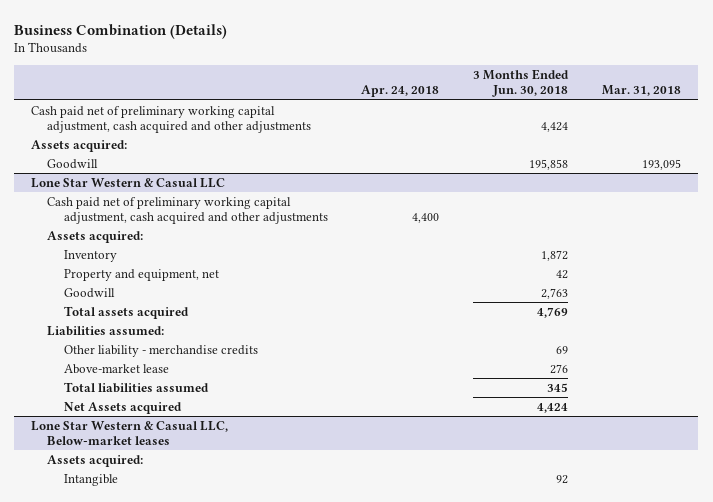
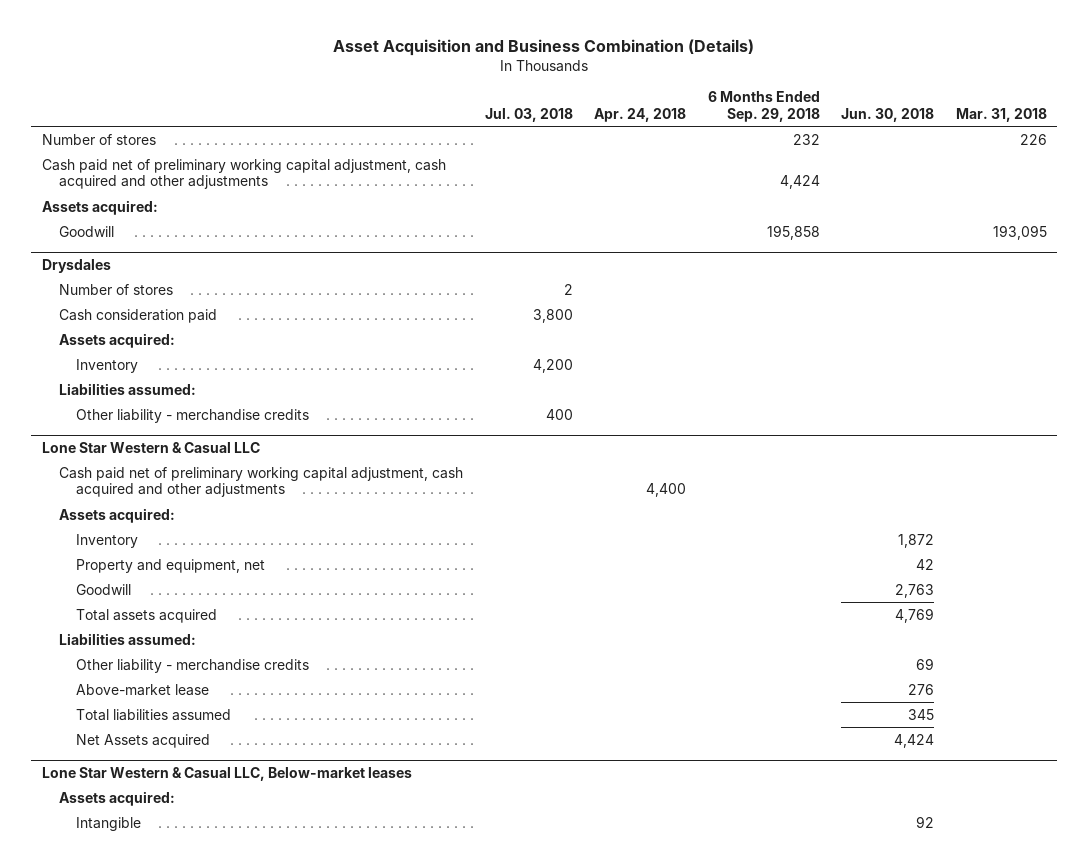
[14,23,228,39] Business Combination (Details) -> [333,39,755,57] Asset Acquisition and Business Combination (Details)
[473,69,570,98] 3 Months Ended Jun. 30, 2018 -> none
none -> [484,107,573,122] Jul. 03, 2018
none -> [707,91,820,122] 6 Months Ended Sep. 29, 2018
none -> [841,107,935,122] Jun. 30, 2018
none -> [41,133,156,145] Number of stores
none -> [41,258,111,273] Drysdales
none -> [59,283,174,295] Number of stores
none -> [59,308,218,323] Cash consideration paid
none -> [59,332,176,348] Assets acquired:
none -> [76,358,139,373] Inventory
none -> [59,382,197,395] Liabilities assumed:
none -> [76,408,310,423] Other liability - merchandise credits

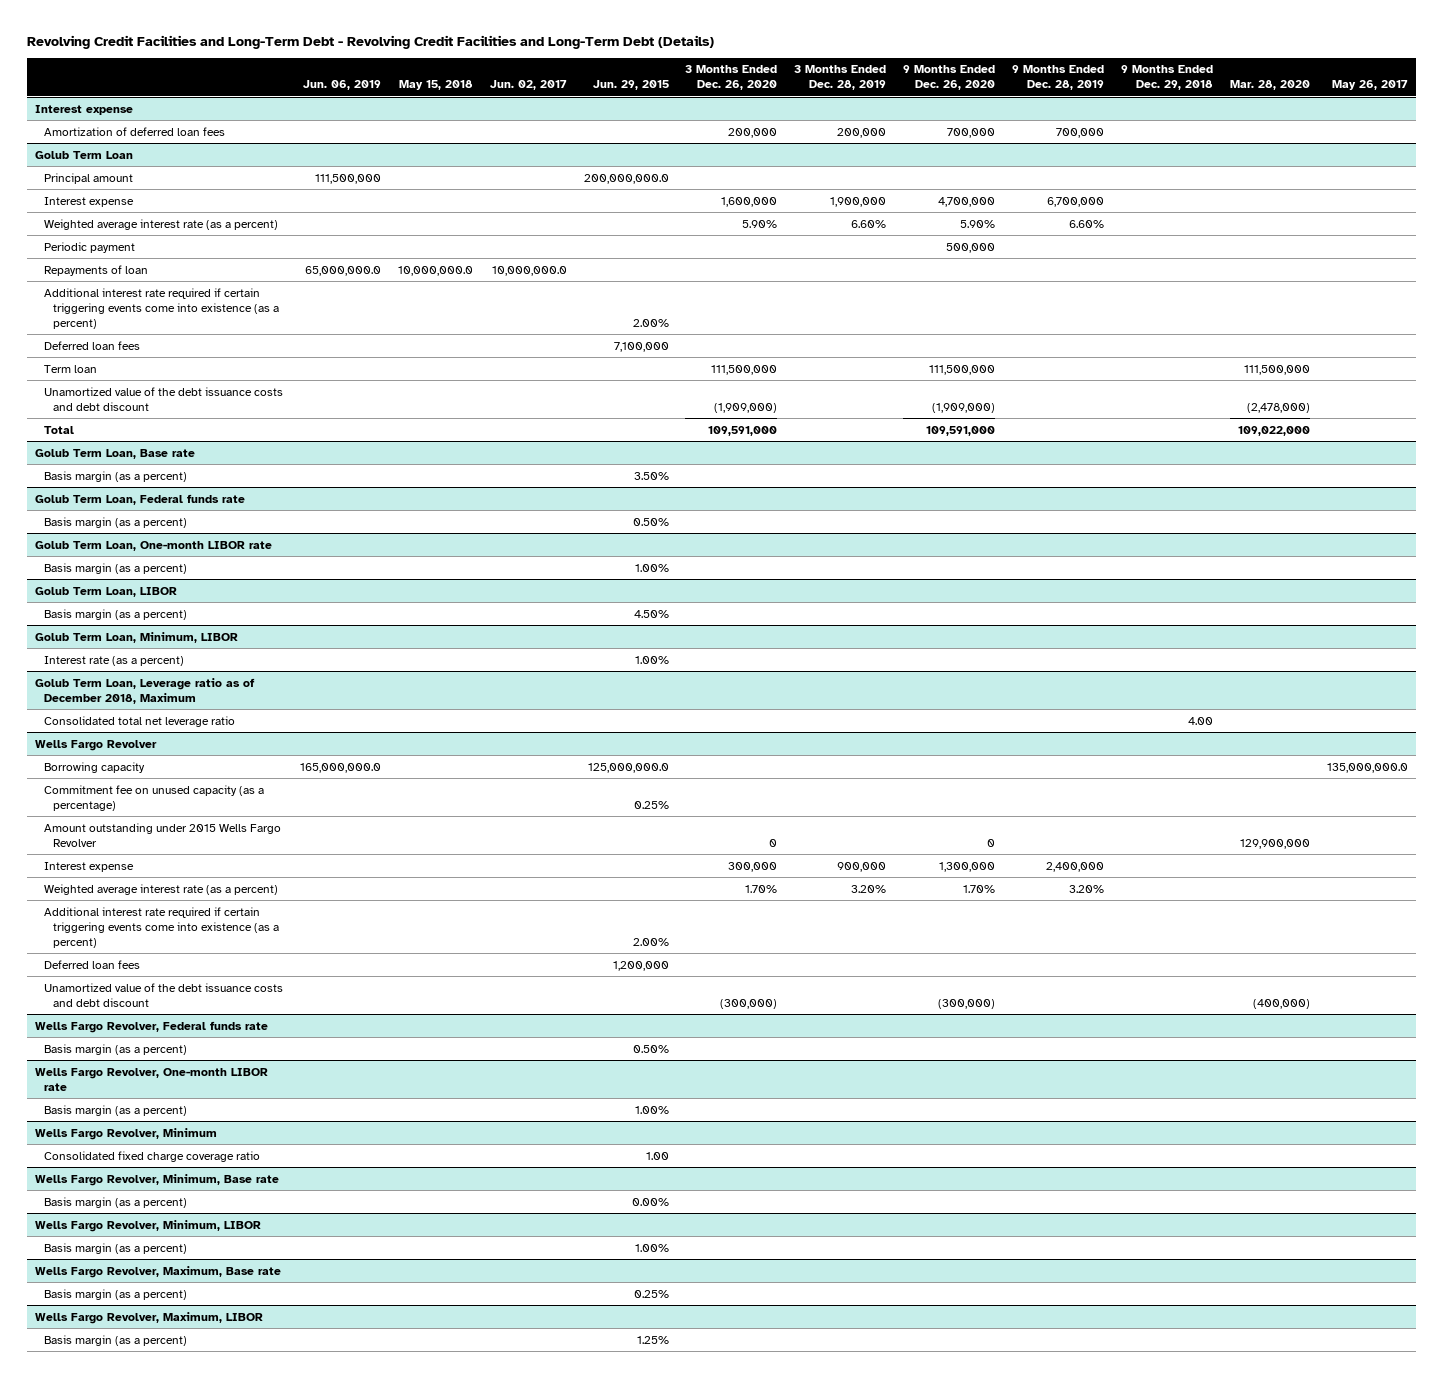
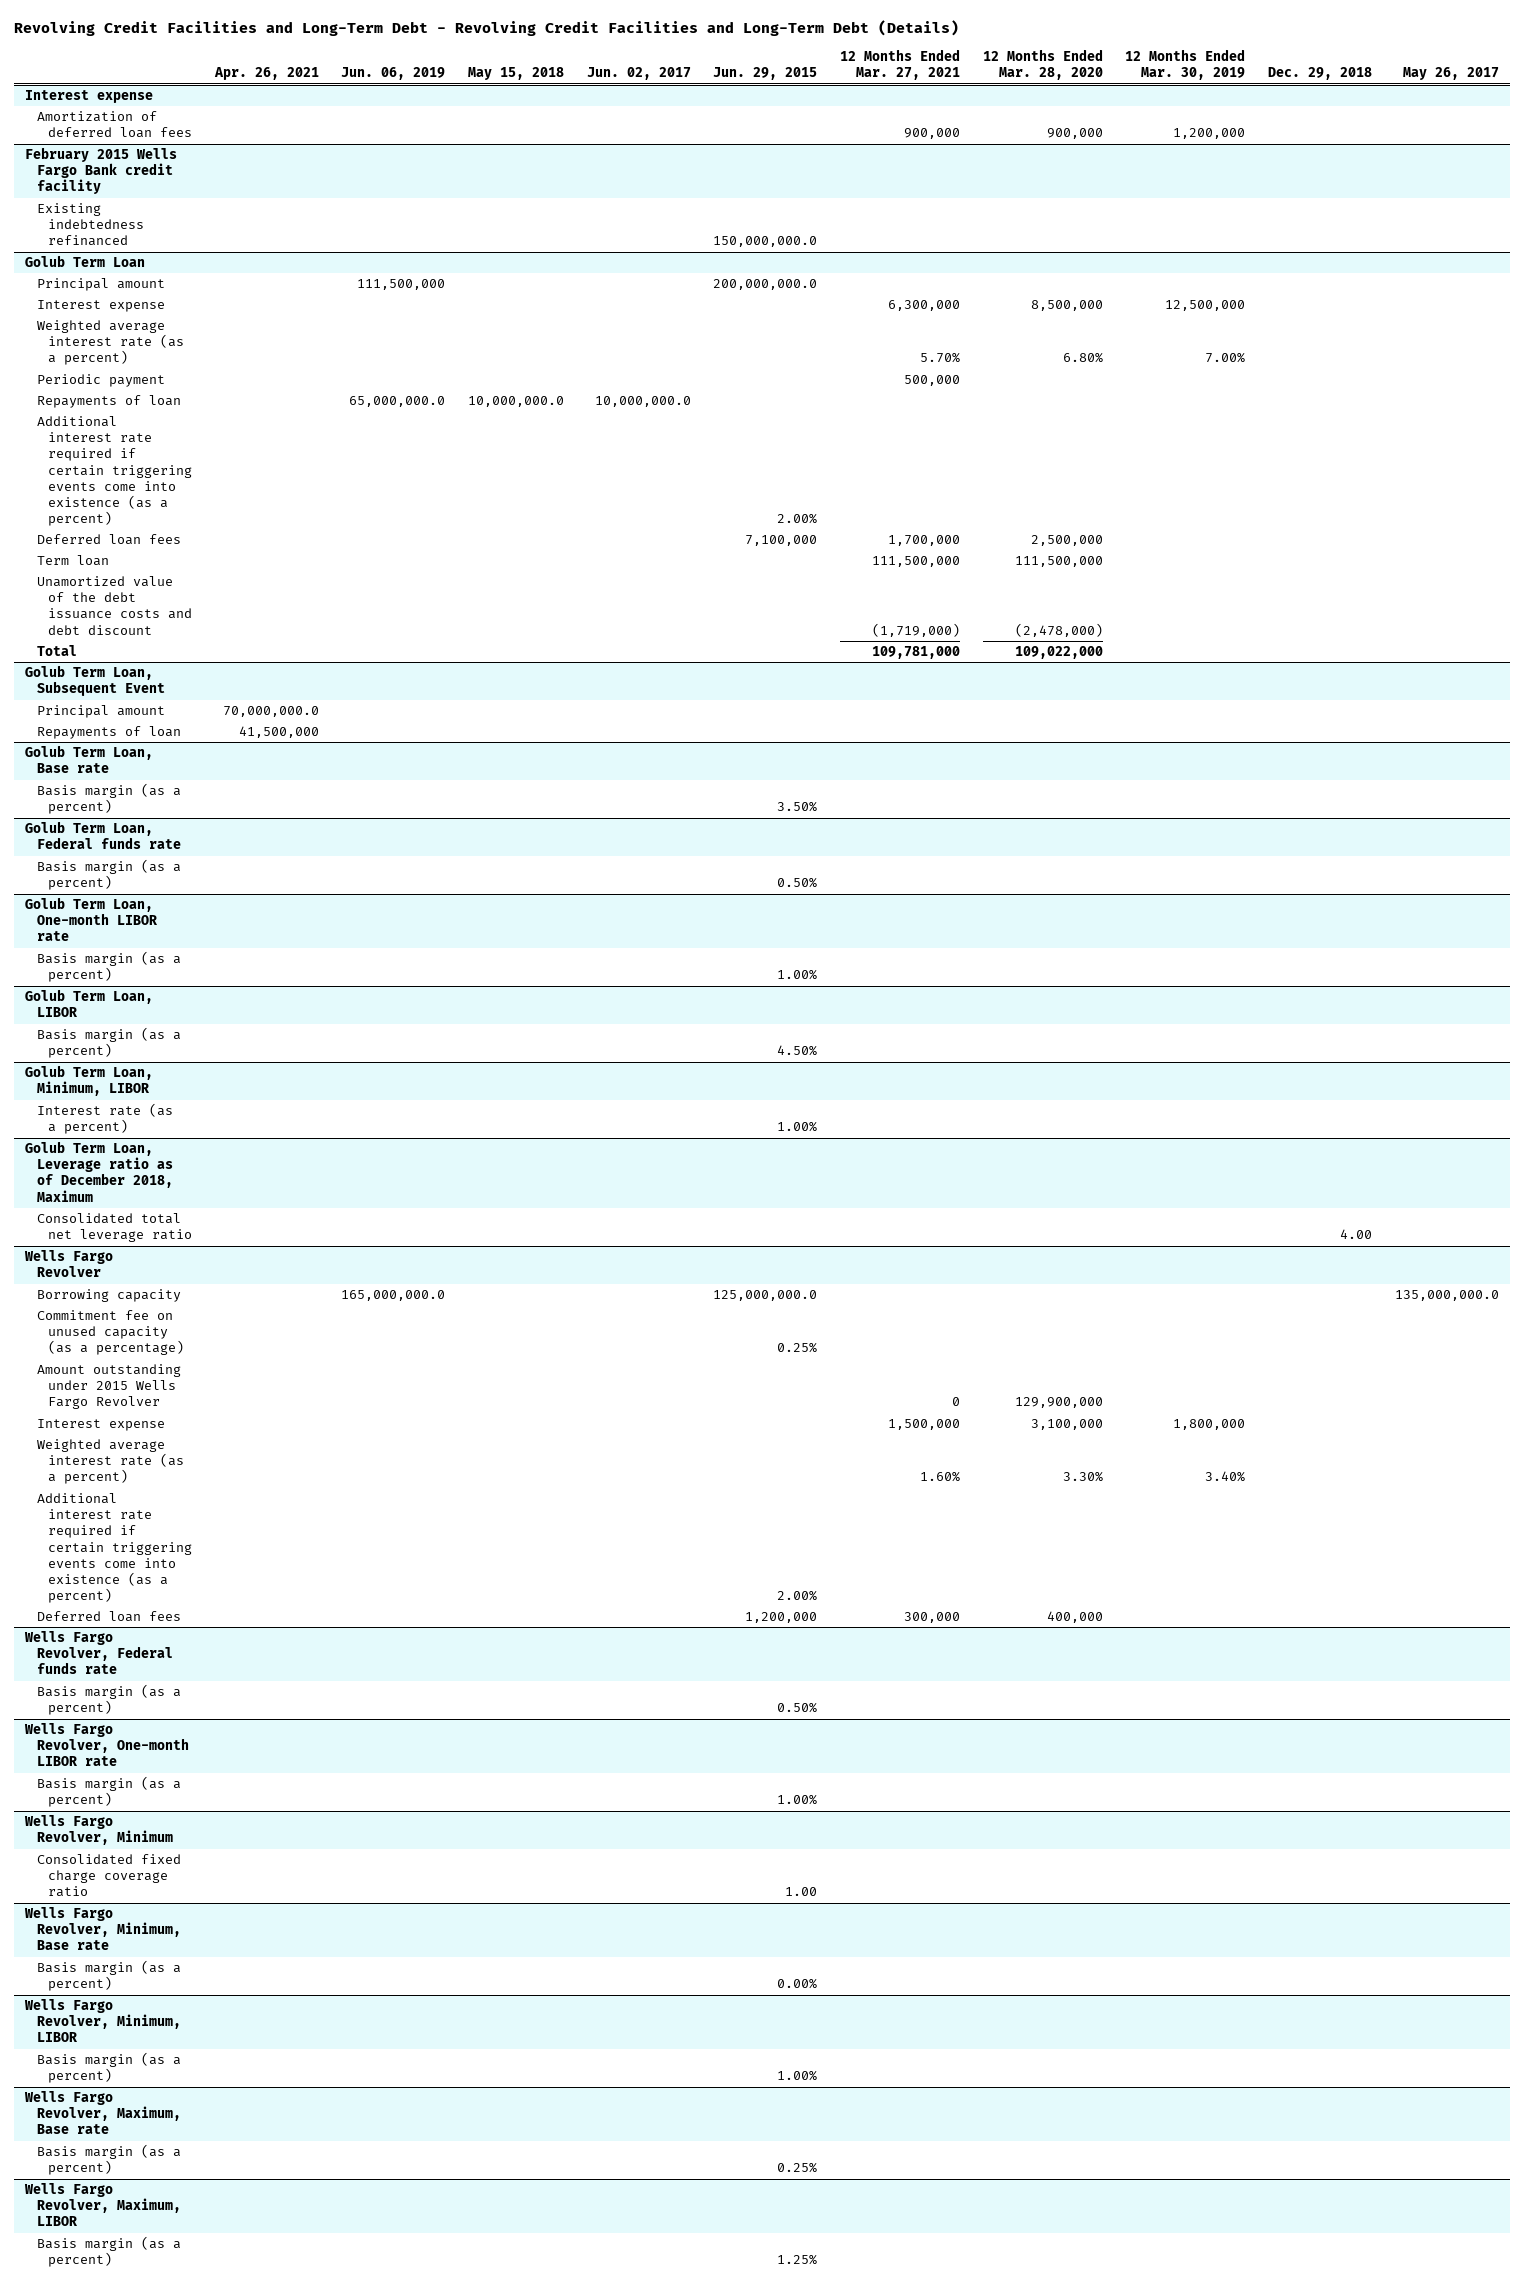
[685,65,778,91] 3 Months Ended Dec. 26, 2020 -> none
[794,65,887,91] 3 Months Ended Dec. 28, 2019 -> none
[903,65,996,91] 9 Months Ended Dec. 26, 2020 -> none
[1012,65,1105,91] 9 Months Ended Dec. 28, 2019 -> none
[1121,65,1214,91] 9 Months Ended Dec. 29, 2018 -> none
[1230,80,1311,91] Mar. 28, 2020 -> none
none -> [213,67,319,81] Apr. 26, 2021
none -> [840,49,961,81] 12 Months Ended Mar. 27, 2021
none -> [982,49,1103,81] 12 Months Ended Mar. 28, 2020
none -> [1125,49,1246,81] 12 Months Ended Mar. 30, 2019
none -> [1268,67,1373,81] Dec. 29, 2018
none -> [24,147,177,195] February 2015 Wells Fargo Bank credit facility
none -> [36,203,145,247] Existing indebtedness refinanced
none -> [24,665,165,697] Golub Term Loan, Subsequent Event
none -> [36,705,165,719] Principal amount
none -> [36,726,181,740] Repayments of loan
[43,982,283,1007] Unamortized value of the debt issuance costs and debt discount -> none

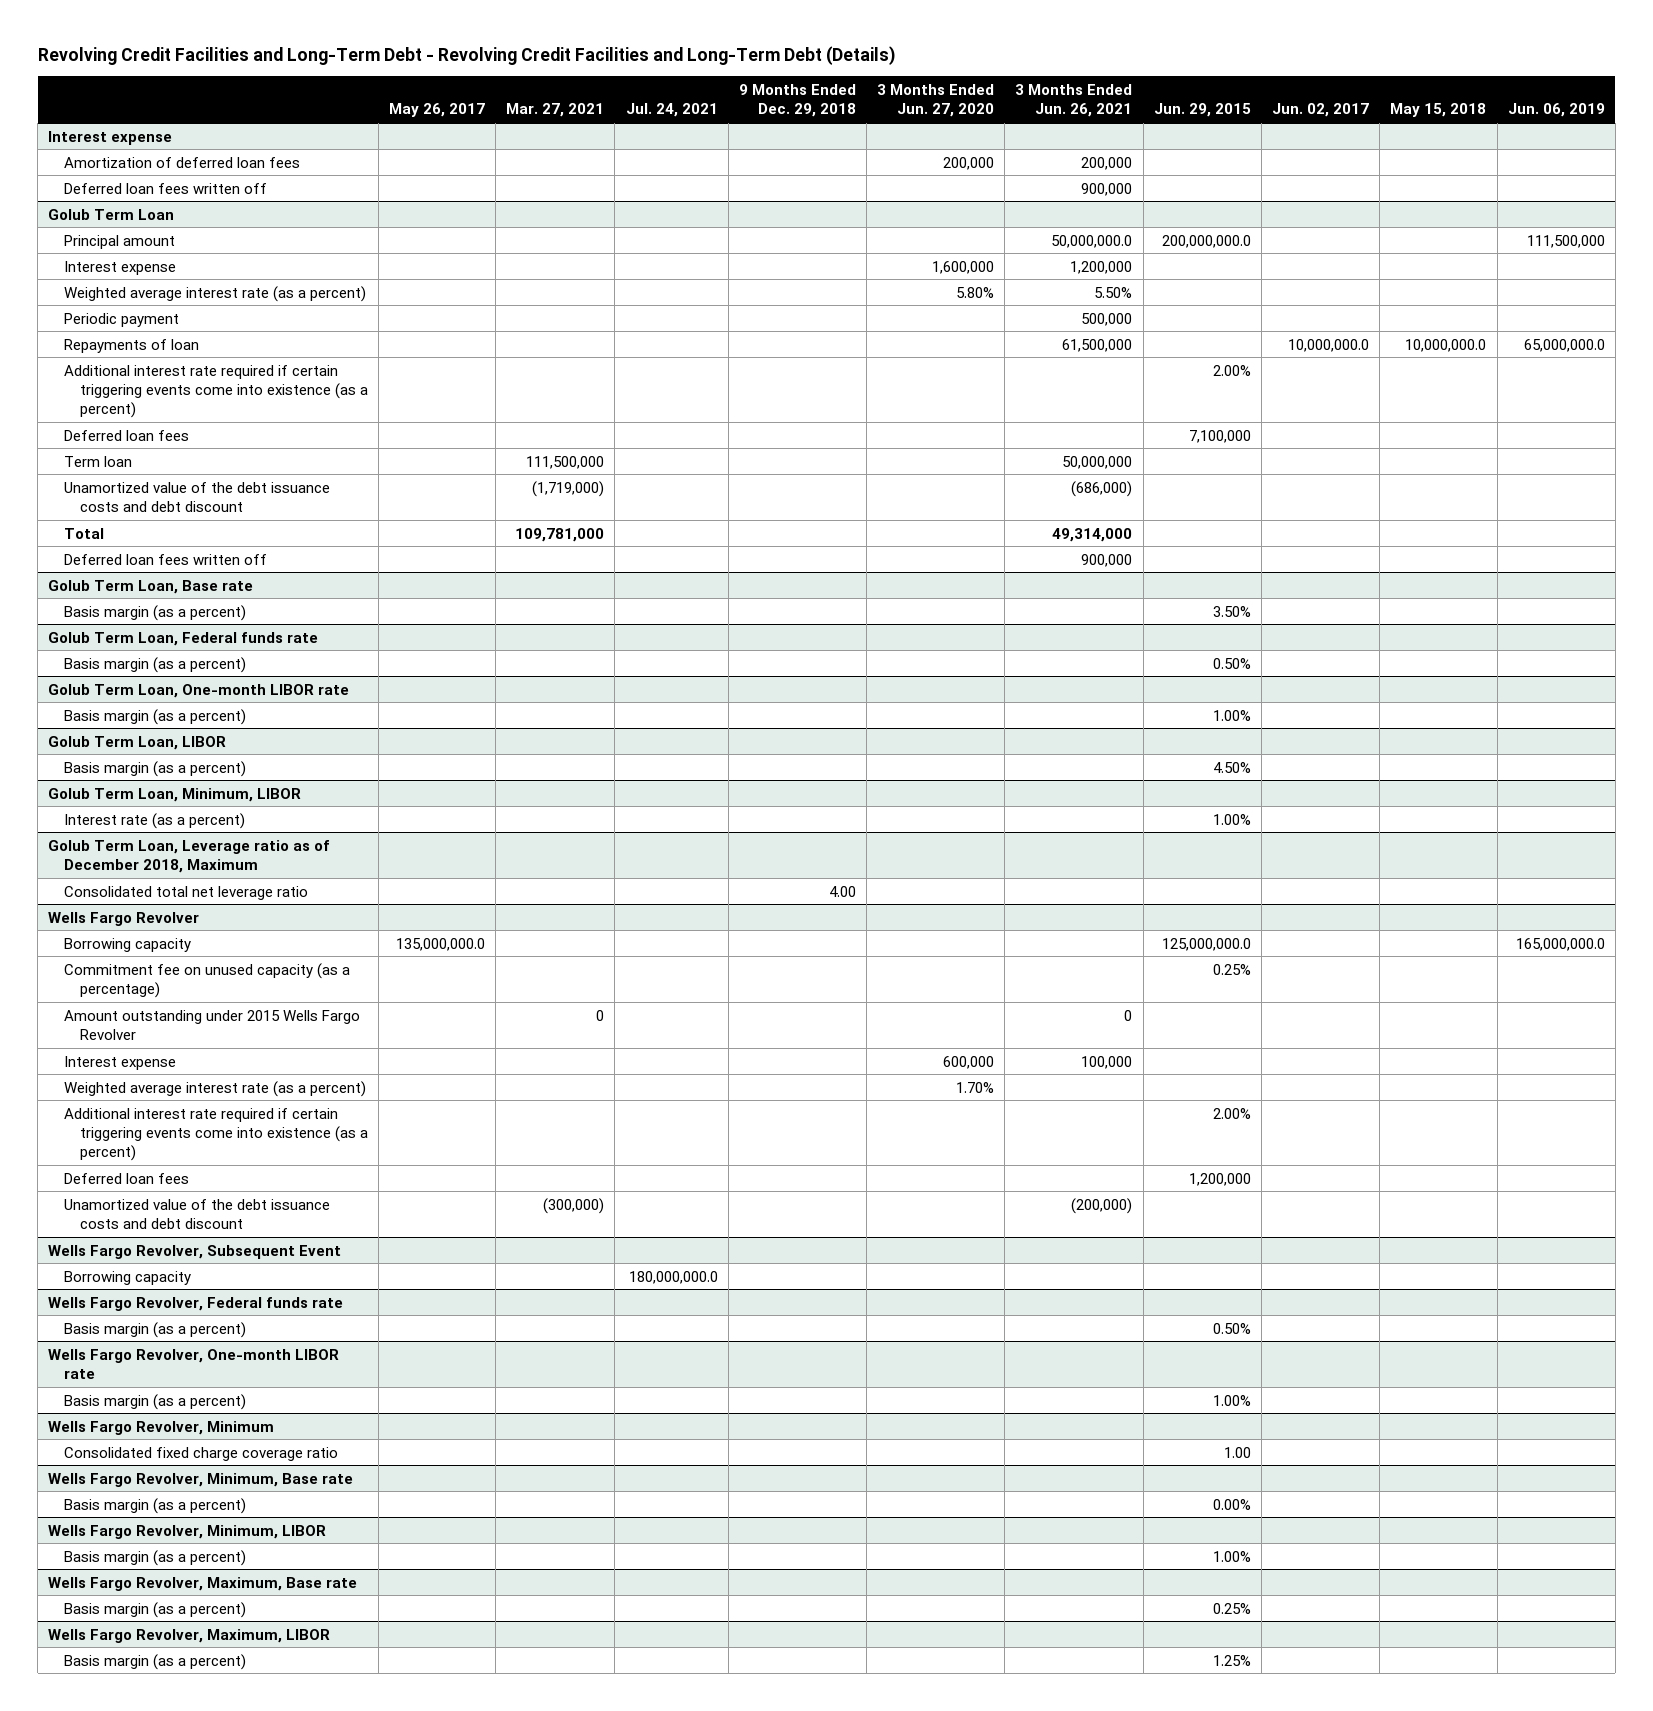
[213,67,319,81] Apr. 26, 2021 -> none
[840,49,961,81] 12 Months Ended Mar. 27, 2021 -> none
[982,49,1103,81] 12 Months Ended Mar. 28, 2020 -> none
[1125,49,1246,81] 12 Months Ended Mar. 30, 2019 -> none
[1268,67,1373,81] Dec. 29, 2018 -> none
none -> [506,103,605,118] Mar. 27, 2021
none -> [625,103,718,118] Jul. 24, 2021
none -> [738,83,856,118] 9 Months Ended Dec. 29, 2018
none -> [877,83,995,118] 3 Months Ended Jun. 27, 2020
none -> [1015,83,1133,118] 3 Months Ended Jun. 26, 2021
[24,147,177,195] February 2015 Wells Fargo Bank credit facility -> none
[36,203,145,247] Existing indebtedness refinanced -> none
none -> [63,182,267,194] Deferred loan fees written off
[24,665,165,697] Golub Term Loan, Subsequent Event -> none
[36,705,165,719] Principal amount -> none
[36,726,181,740] Repayments of loan -> none
none -> [63,553,267,565] Deferred loan fees written off
none -> [63,1198,330,1229] Unamortized value of the debt issuance costs and debt discount
none -> [48,1244,342,1259] Wells Fargo Revolver, Subsequent Event
none -> [63,1270,191,1285] Borrowing capacity

